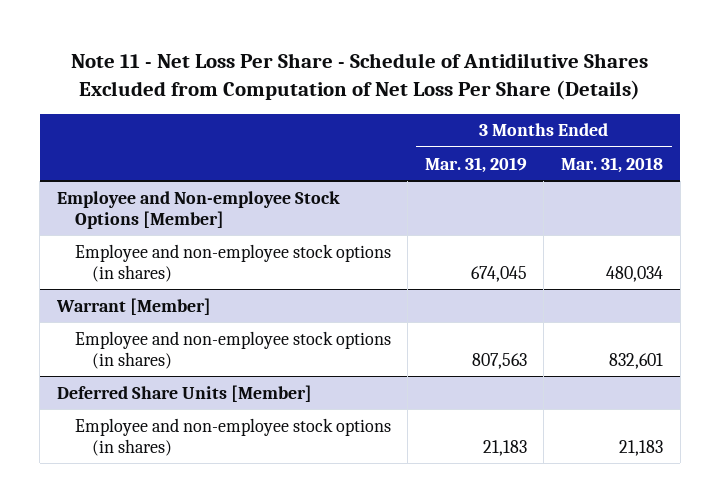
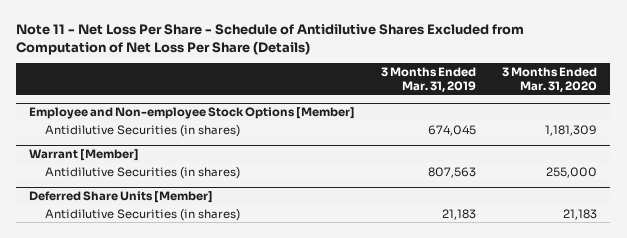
[561,156,664,173] Mar. 31, 2018 -> none
none -> [502,66,598,93] 3 Months Ended Mar. 31, 2020
[74,243,391,282] Employee and non-employee stock options (in shares) -> [45,124,241,137] Antidilutive Securities (in shares)
[74,330,391,369] Employee and non-employee stock options (in shares) -> [45,166,241,179] Antidilutive Securities (in shares)
[74,417,391,456] Employee and non-employee stock options (in shares) -> [45,208,241,221] Antidilutive Securities (in shares)

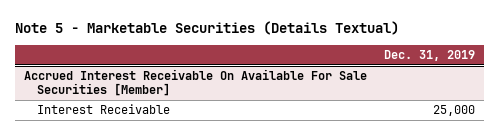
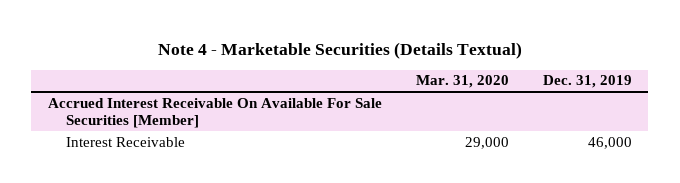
[14,21,399,36] Note 5 - Marketable Securities (Details Textual) -> [157,41,522,59] Note 4 - Marketable Securities (Details Textual)
none -> [415,75,509,89] Mar. 31, 2020
[433,105,476,117] 25,000 -> [587,136,632,149] 46,000

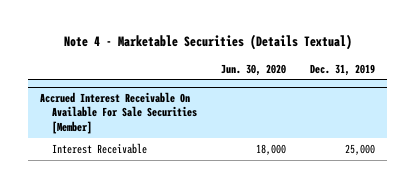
[415,75,509,89] Mar. 31, 2020 -> none
none -> [221,63,287,76] Jun. 30, 2020
[587,136,632,149] 46,000 -> [345,143,376,155] 25,000

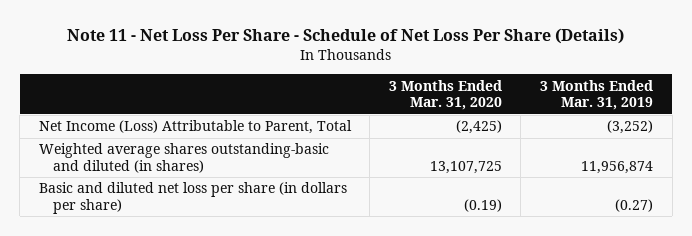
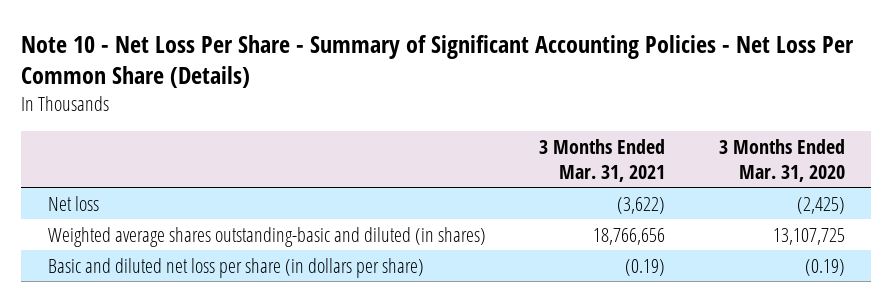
[66,28,624,45] Note 11 - Net Loss Per Share - Schedule of Net Loss Per Share (Details) -> [21,34,855,88] Note 10 - Net Loss Per Share - Summary of Significant Accounting Policies - Net Loss Per Common Share (Details)
[539,79,653,111] 3 Months Ended Mar. 31, 2019 -> none
none -> [539,139,666,182] 3 Months Ended Mar. 31, 2021
[38,120,352,135] Net Income (Loss) Attributable to Parent, Total -> [47,195,99,211] Net loss

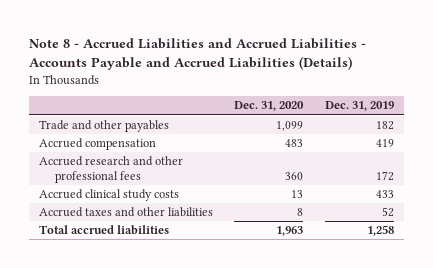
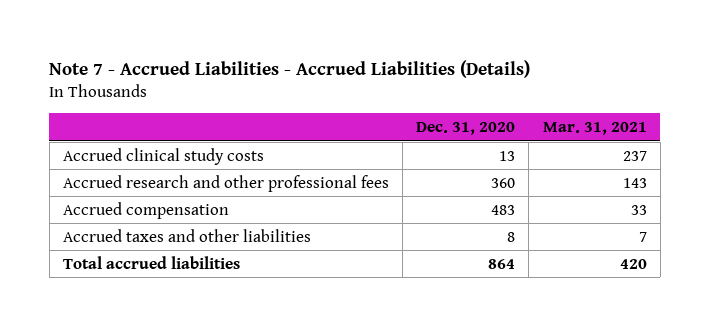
[28,37,366,71] Note 8 - Accrued Liabilities and Accrued Liabilities - Accounts Payable and Accrued Liabilities (Details) -> [49,59,531,78] Note 7 - Accrued Liabilities - Accrued Liabilities (Details)
[324,101,394,112] Dec. 31, 2019 -> none
none -> [542,122,647,136] Mar. 31, 2021
[39,120,170,133] Trade and other payables -> none
[39,156,184,183] Accrued research and other professional fees -> [62,174,389,192] Accrued research and other professional fees
[39,138,157,151] Accrued compensation -> [62,201,229,219] Accrued compensation
[276,226,304,237] 1,963 -> [488,258,516,269] 864

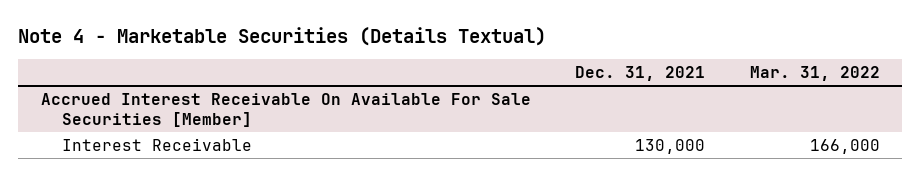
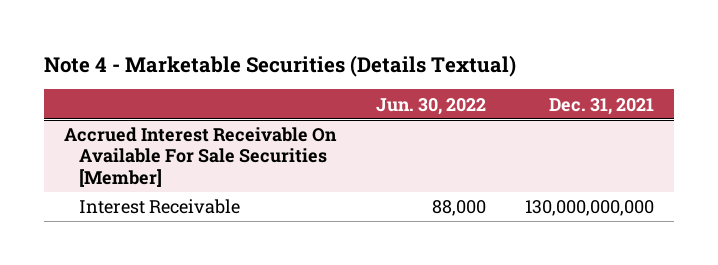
[749,65,880,81] Mar. 31, 2022 -> none
none -> [375,97,486,115] Jun. 30, 2022
[635,138,706,154] 130,000 -> [525,200,655,217] 130,000,000,000

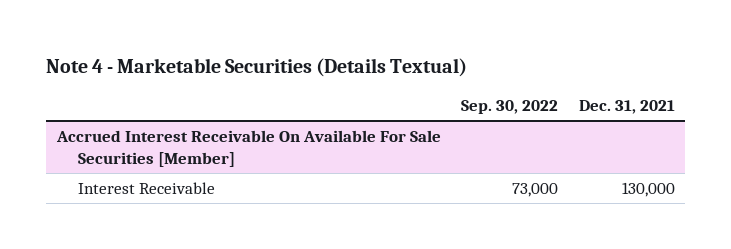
[375,97,486,115] Jun. 30, 2022 -> none
none -> [461,99,559,114] Sep. 30, 2022
[525,200,655,217] 130,000,000,000 -> [621,181,675,197] 130,000

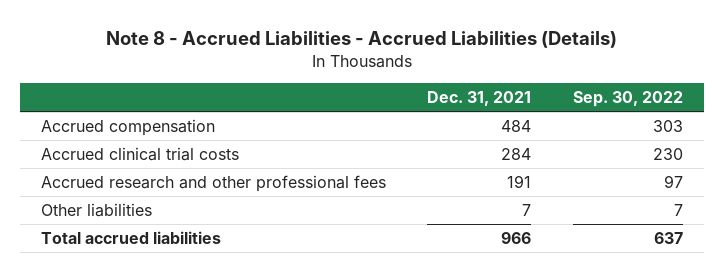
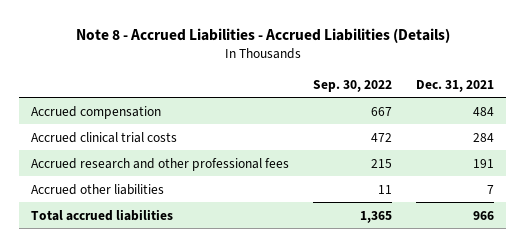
[652,120,683,133] 303 -> [371,106,393,116] 667
[652,148,683,161] 230 -> [371,132,393,142] 472
[663,175,683,189] 97 -> [371,158,393,168] 215
[40,203,152,218] Other liabilities -> [30,183,164,195] Accrued other liabilities
[673,204,683,217] 7 -> [378,184,393,194] 11
[653,232,683,245] 637 -> [360,210,393,223] 1,365

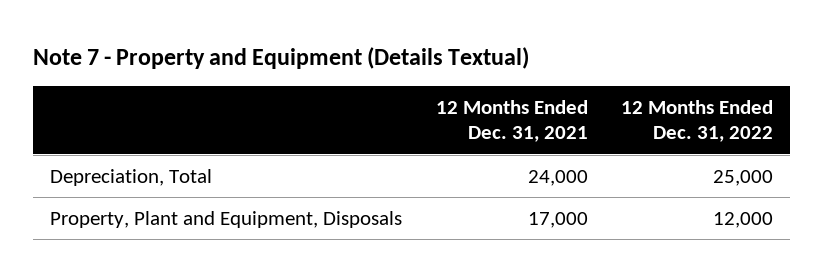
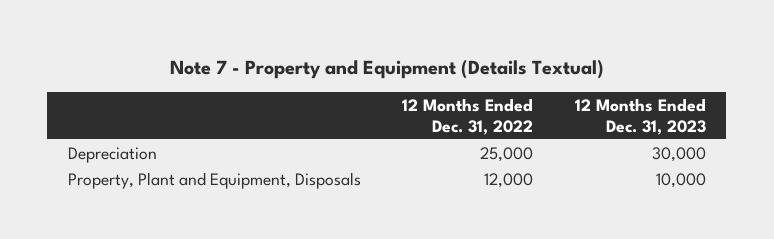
[435,99,588,143] 12 Months Ended Dec. 31, 2021 -> none
none -> [574,97,706,135] 12 Months Ended Dec. 31, 2023
[49,168,212,186] Depreciation, Total -> [67,146,157,163] Depreciation

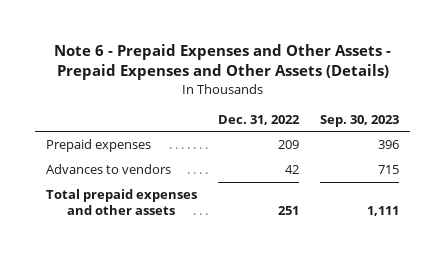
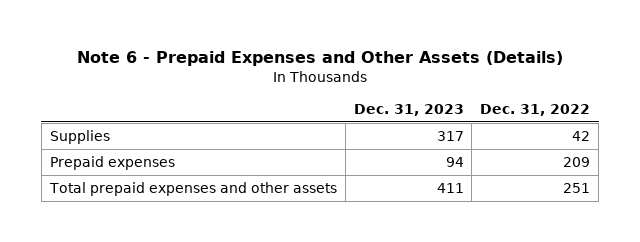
[53,43,391,81] Note 6 - Prepaid Expenses and Other Assets - Prepaid Expenses and Other Assets (Details) -> [77,51,564,67] Note 6 - Prepaid Expenses and Other Assets (Details)
[320,114,400,127] Sep. 30, 2023 -> none
none -> [353,103,464,116] Dec. 31, 2023
none -> [49,130,110,145] Supplies
[46,163,172,174] Advances to vendors -> none

